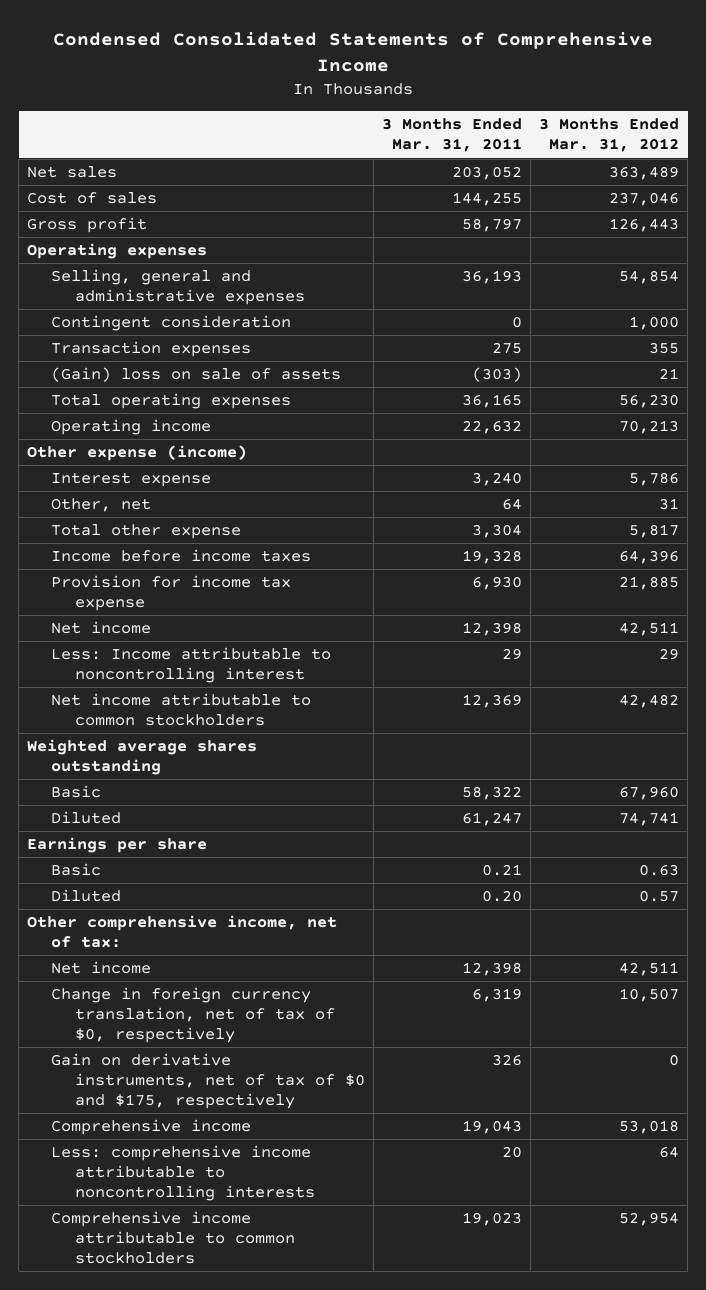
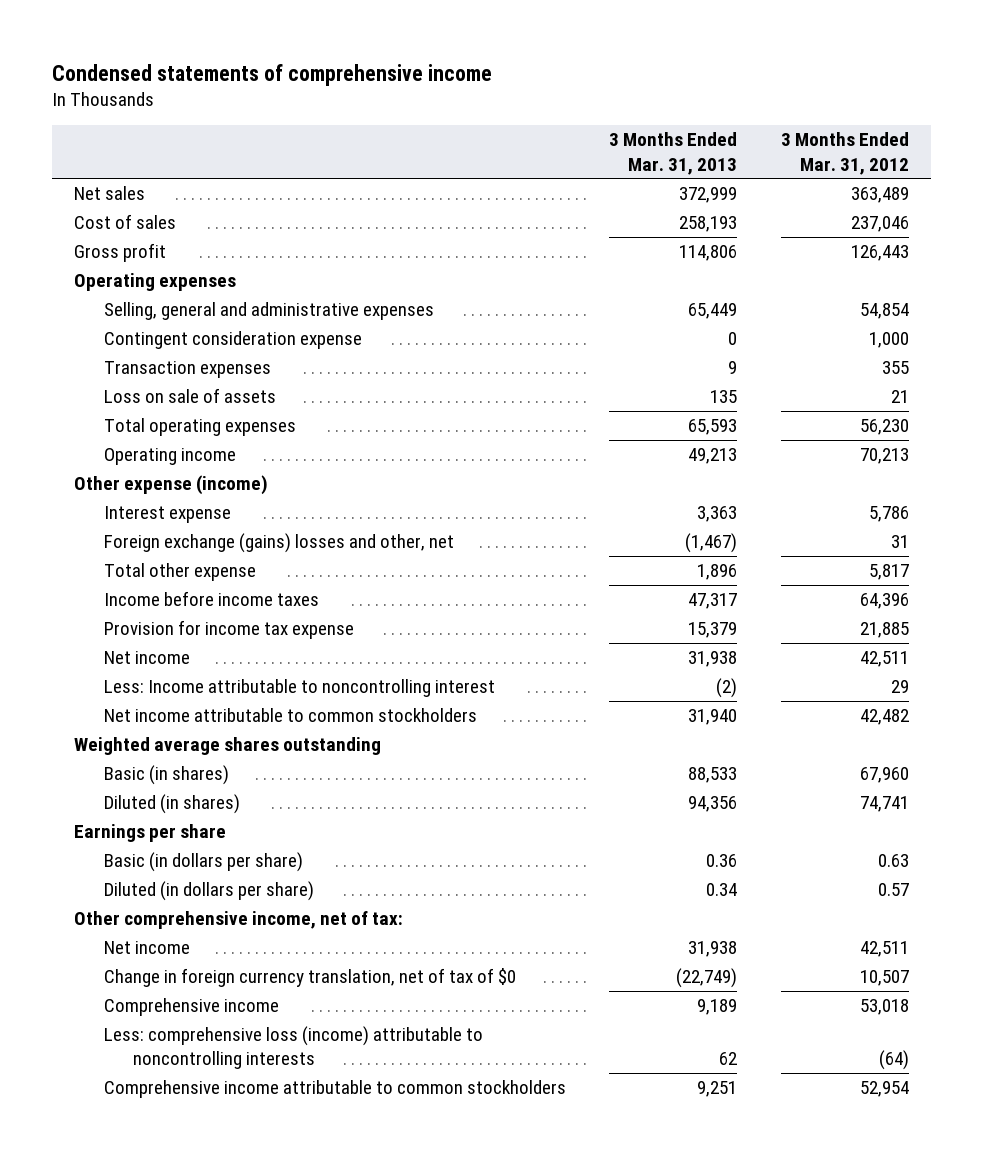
[53,31,654,73] Condensed Consolidated Statements of Comprehensive Income -> [51,64,492,87] Condensed statements of comprehensive income
[381,118,522,153] 3 Months Ended Mar. 31, 2011 -> none
none -> [609,132,738,175] 3 Months Ended Mar. 31, 2013
[50,315,291,332] Contingent consideration -> [103,331,362,350] Contingent consideration expense
[50,367,341,383] (Gain) loss on sale of assets -> [103,388,276,404] Loss on sale of assets
[50,498,151,513] Other, net -> none
none -> [103,533,454,554] Foreign exchange (gains) losses and other, net
[50,785,101,799] Basic -> [103,765,229,786] Basic (in shares)
[50,811,121,825] Diluted -> [103,794,240,815] Diluted (in shares)
[50,863,101,877] Basic -> [103,852,303,873] Basic (in dollars per share)
[50,889,121,903] Diluted -> [103,881,314,902] Diluted (in dollars per share)
[50,1053,365,1110] Gain on derivative instruments, net of tax of $0 and $175, respectively -> none
[50,987,335,1044] Change in foreign currency translation, net of tax of $0, respectively -> [103,968,516,988] Change in foreign currency translation, net of tax of $0
[50,1145,315,1202] Less: comprehensive income attributable to noncontrolling interests -> [103,1026,483,1070] Less: comprehensive loss (income) attributable to noncontrolling interests
[659,1146,680,1159] 64 -> [878,1050,909,1071] (64)

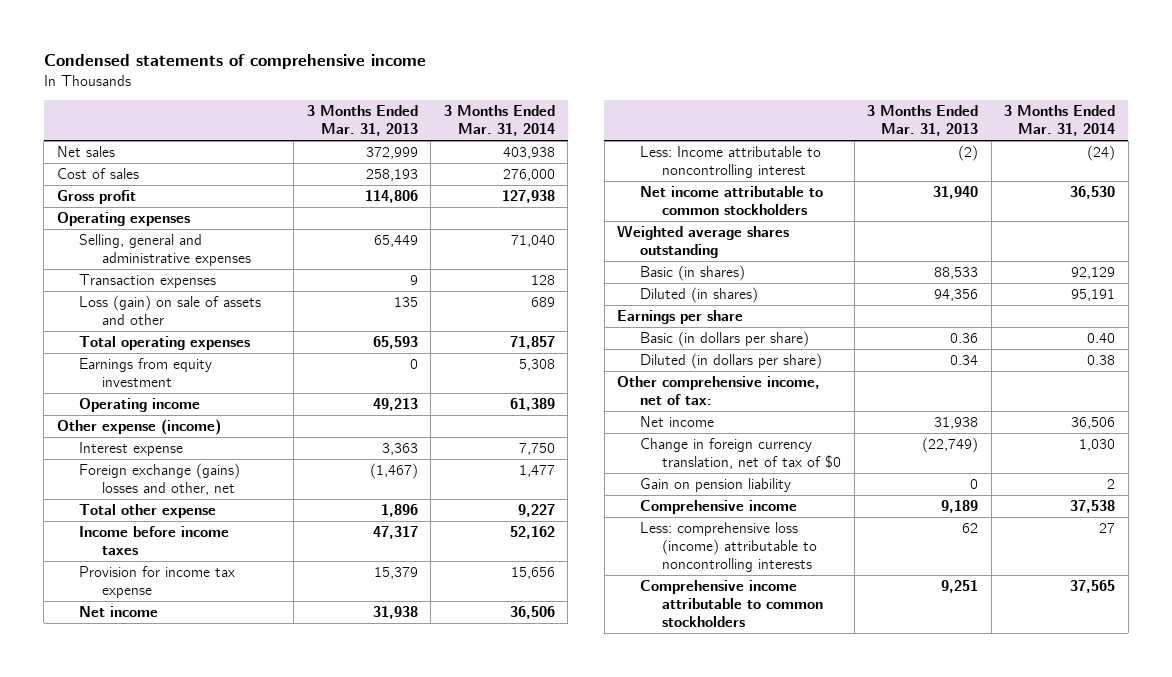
[780,132,909,175] 3 Months Ended Mar. 31, 2012 -> none
none -> [443,105,555,136] 3 Months Ended Mar. 31, 2014
[103,331,362,350] Contingent consideration expense -> none
[103,388,276,404] Loss on sale of assets -> [79,295,262,325] Loss (gain) on sale of assets and other
none -> [79,358,213,387] Earnings from equity investment
none -> [639,478,791,493] Gain on pension liability

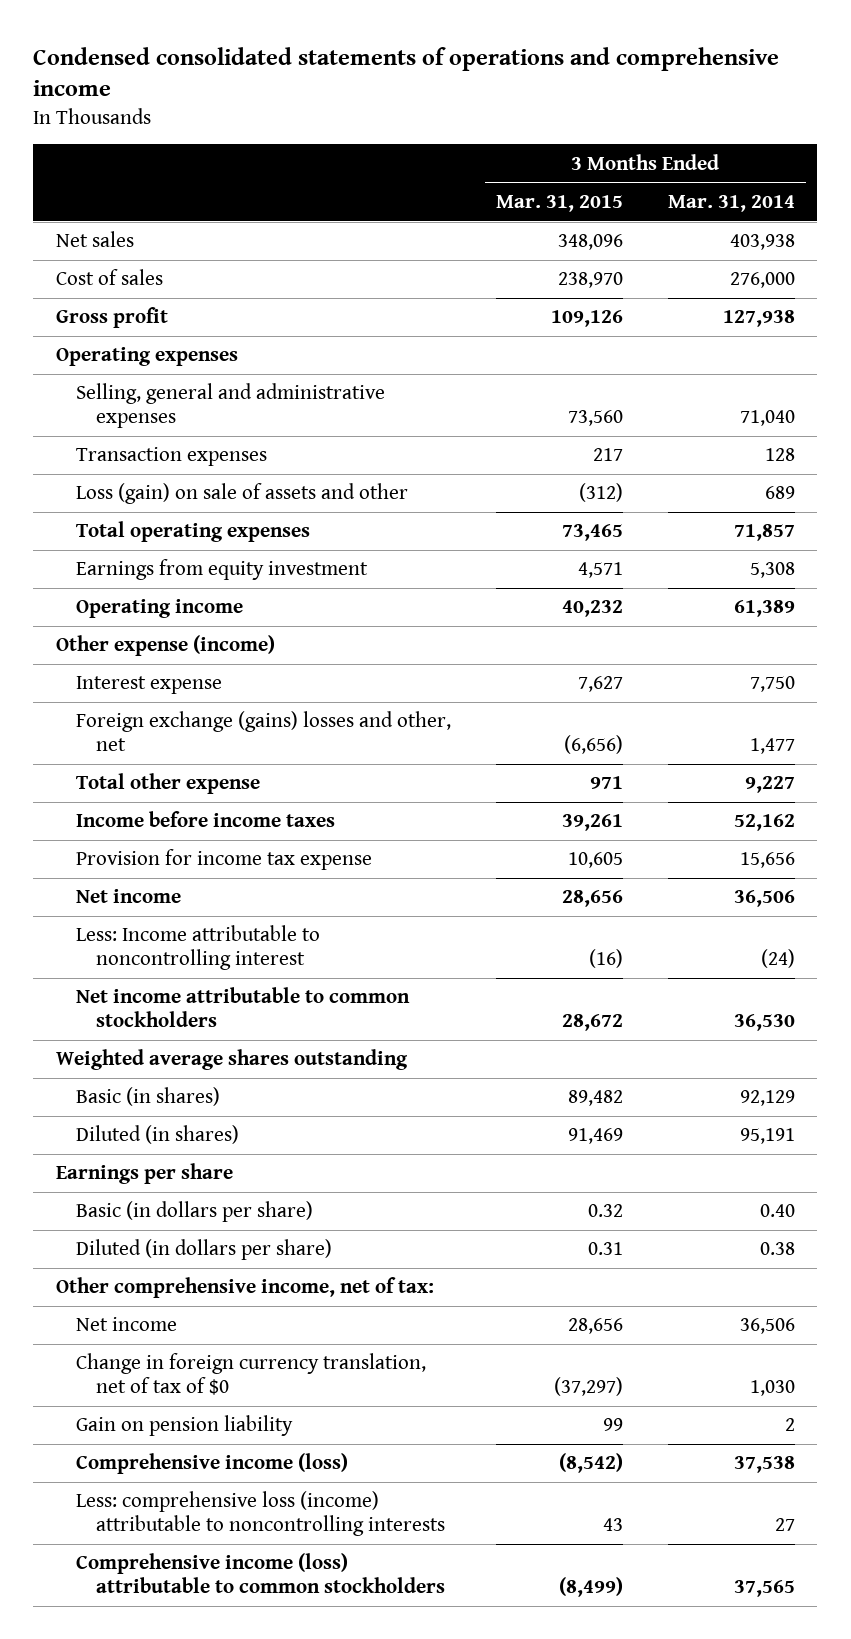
[43,54,426,70] Condensed statements of comprehensive income -> [33,46,780,97] Condensed consolidated statements of operations and comprehensive income
[306,105,418,136] 3 Months Ended Mar. 31, 2013 -> none
none -> [495,194,623,212] Mar. 31, 2015
[639,500,797,515] Comprehensive income -> [75,1453,348,1475] Comprehensive income (loss)
[639,580,824,627] Comprehensive income attributable to common stockholders -> [75,1553,446,1593] Comprehensive income (loss) attributable to common stockholders

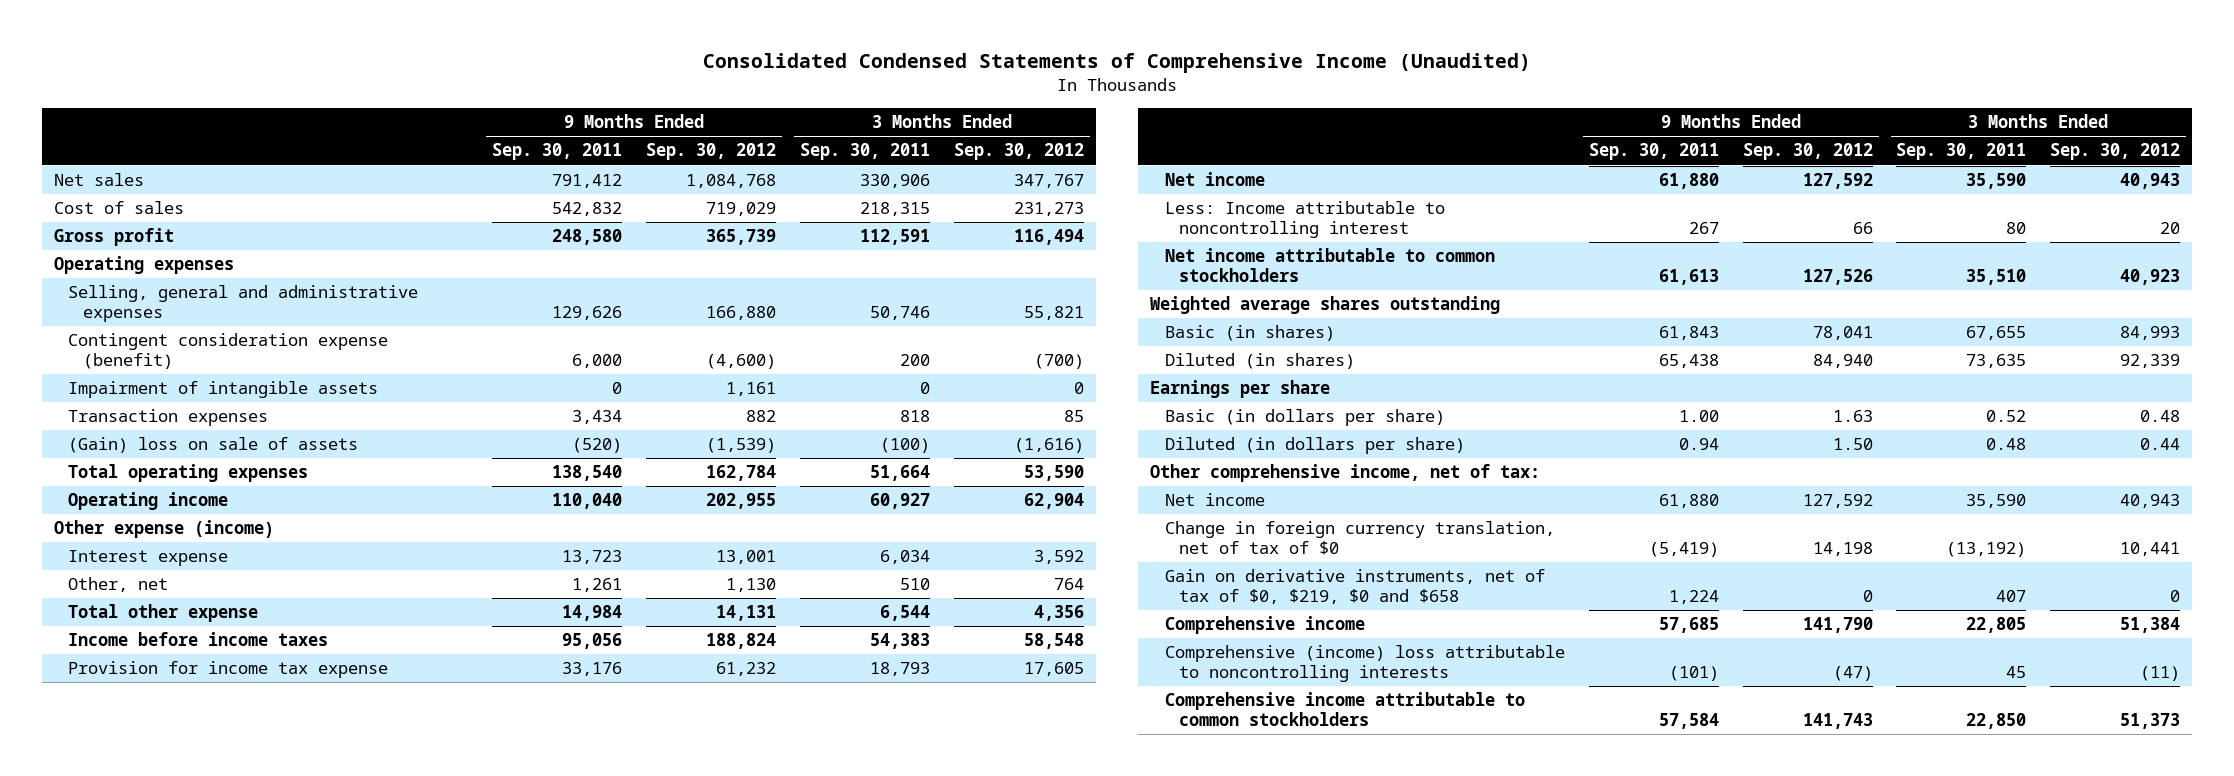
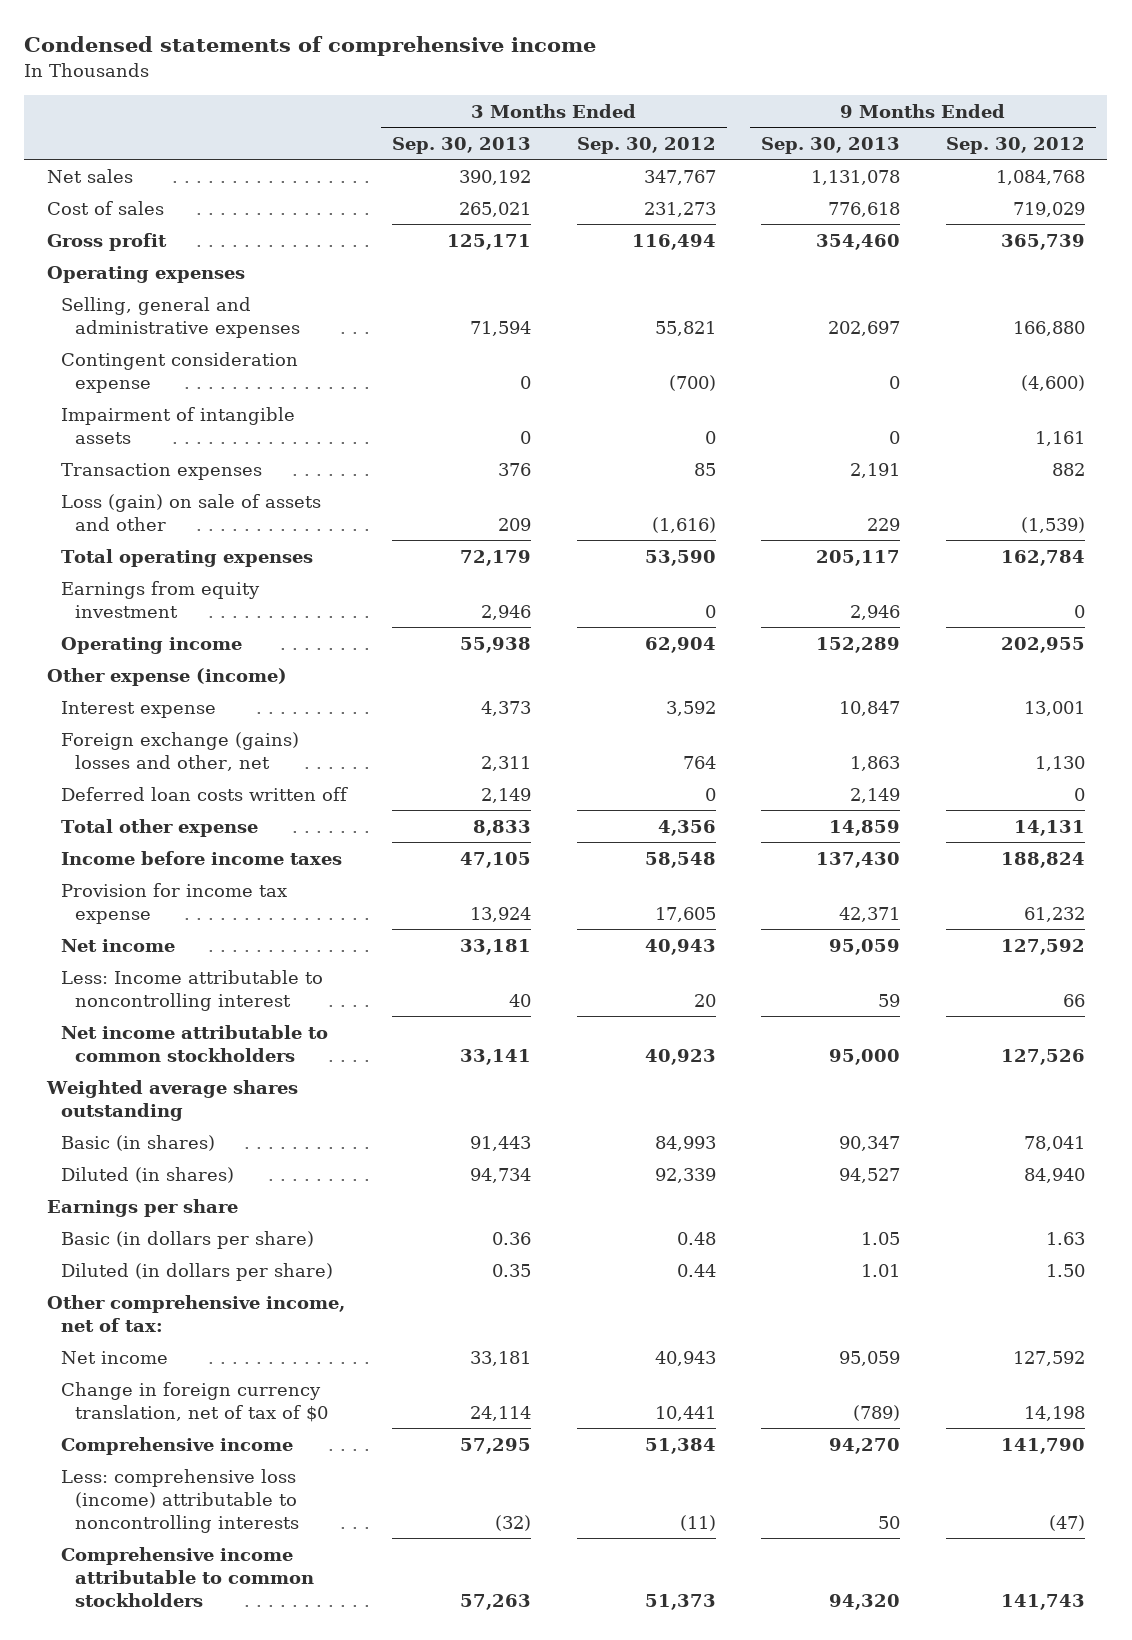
[703,52,1532,73] Consolidated Condensed Statements of Comprehensive Income (Unaudited) -> [24,36,597,57] Condensed statements of comprehensive income
[492,143,623,161] Sep. 30, 2011 -> none
[800,143,931,161] Sep. 30, 2011 -> none
none -> [392,137,532,155] Sep. 30, 2013
none -> [761,137,901,155] Sep. 30, 2013
[68,333,389,370] Contingent consideration expense (benefit) -> [60,351,298,393] Contingent consideration expense
[68,437,359,454] (Gain) loss on sale of assets -> [60,493,321,531] Loss (gain) on sale of assets and other
none -> [60,580,260,618] Earnings from equity investment
[68,577,169,593] Other, net -> [60,731,299,771] Foreign exchange (gains) losses and other, net
none -> [60,786,348,801] Deferred loan costs written off
[1164,569,1545,605] Gain on derivative instruments, net of tax of $0, $219, $0 and $658 -> none
[1164,645,1565,683] Comprehensive (income) loss attributable to noncontrolling interests -> [60,1468,299,1533] Less: comprehensive loss (income) attributable to noncontrolling interests

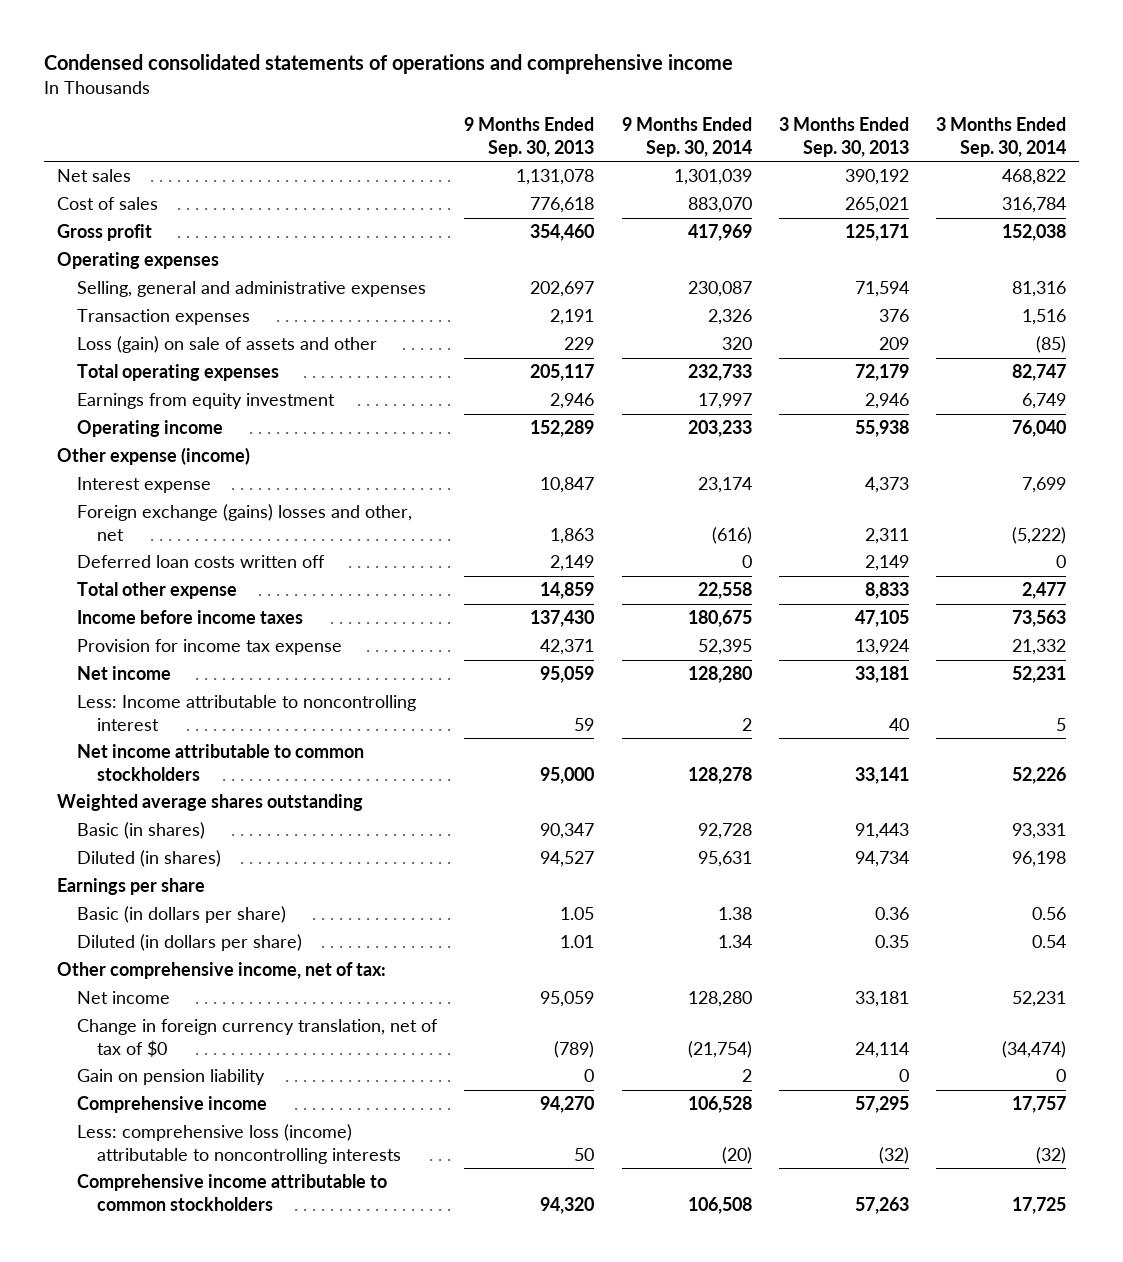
[24,36,597,57] Condensed statements of comprehensive income -> [43,54,733,75] Condensed consolidated statements of operations and comprehensive income
[576,137,716,155] Sep. 30, 2012 -> none
[945,137,1085,155] Sep. 30, 2012 -> none
none -> [621,117,752,157] 9 Months Ended Sep. 30, 2014
none -> [935,117,1066,157] 3 Months Ended Sep. 30, 2014
[60,351,298,393] Contingent consideration expense -> none
[60,406,295,444] Impairment of intangible assets -> none
none -> [77,1069,266,1086] Gain on pension liability

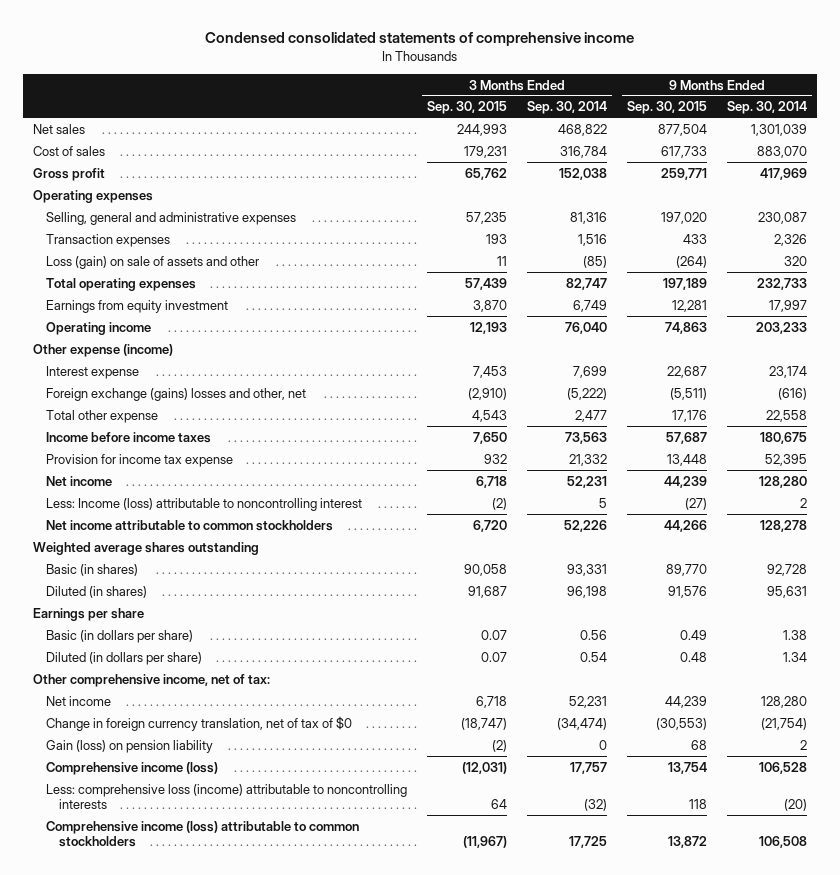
[43,54,733,75] Condensed consolidated statements of operations and comprehensive income -> [204,32,634,47] Condensed consolidated statements of comprehensive income
[464,117,595,157] 9 Months Ended Sep. 30, 2013 -> none
[778,117,909,157] 3 Months Ended Sep. 30, 2013 -> none
none -> [427,101,508,115] Sep. 30, 2015
none -> [626,101,707,115] Sep. 30, 2015
[77,555,326,569] Deferred loan costs written off -> none
[77,695,417,731] Less: Income attributable to noncontrolling interest -> [46,497,363,511] Less: Income (loss) attributable to noncontrolling interest
[77,1069,266,1086] Gain on pension liability -> [46,739,214,753] Gain (loss) on pension liability
[77,1096,268,1114] Comprehensive income -> [46,761,219,775] Comprehensive income (loss)
[77,1174,388,1211] Comprehensive income attributable to common stockholders -> [46,820,360,847] Comprehensive income (loss) attributable to common stockholders

